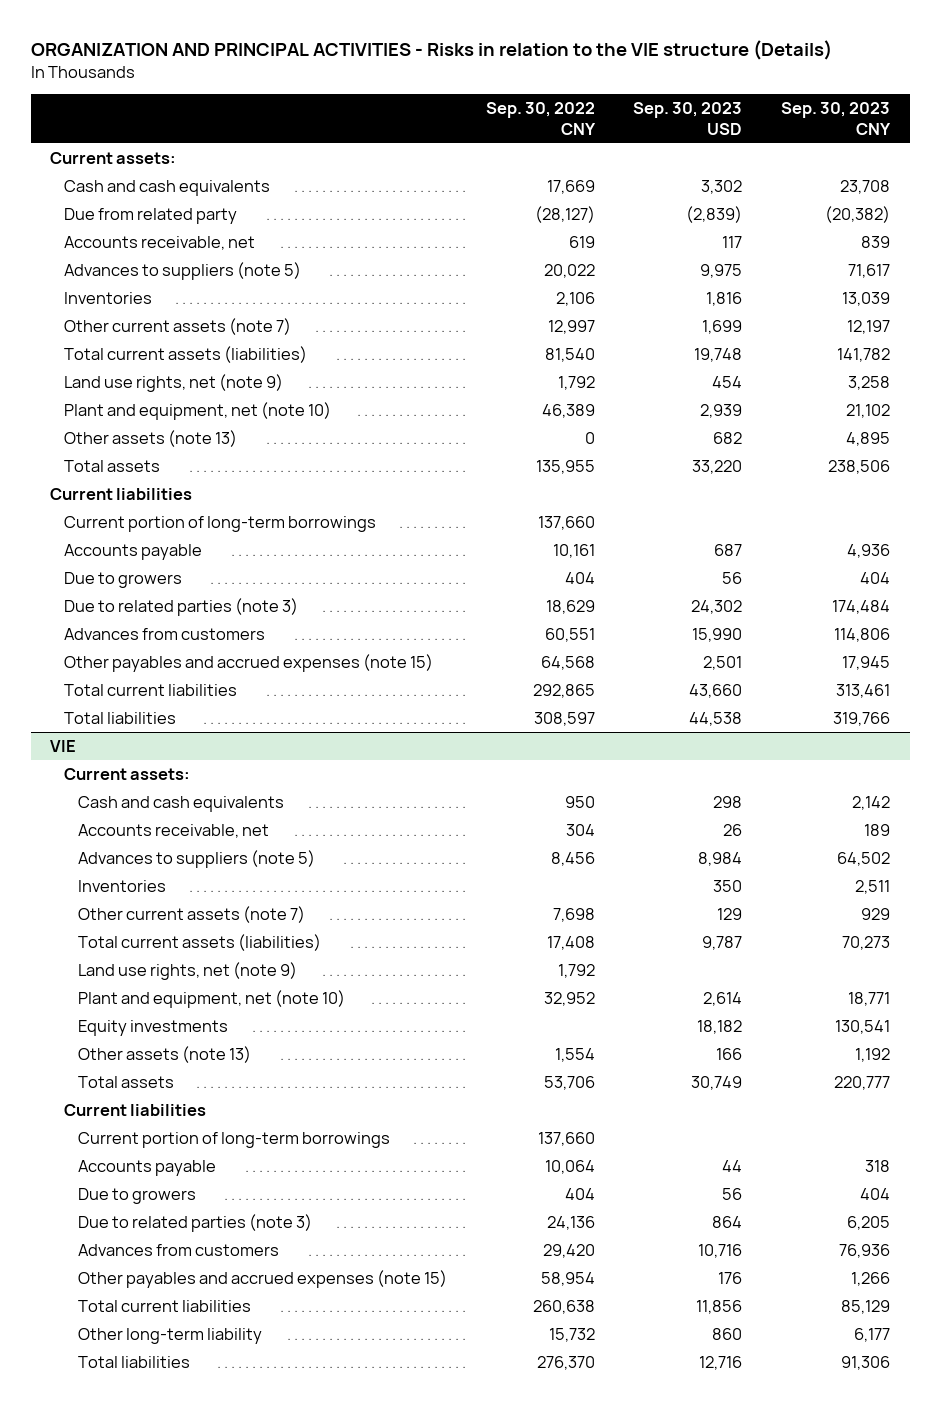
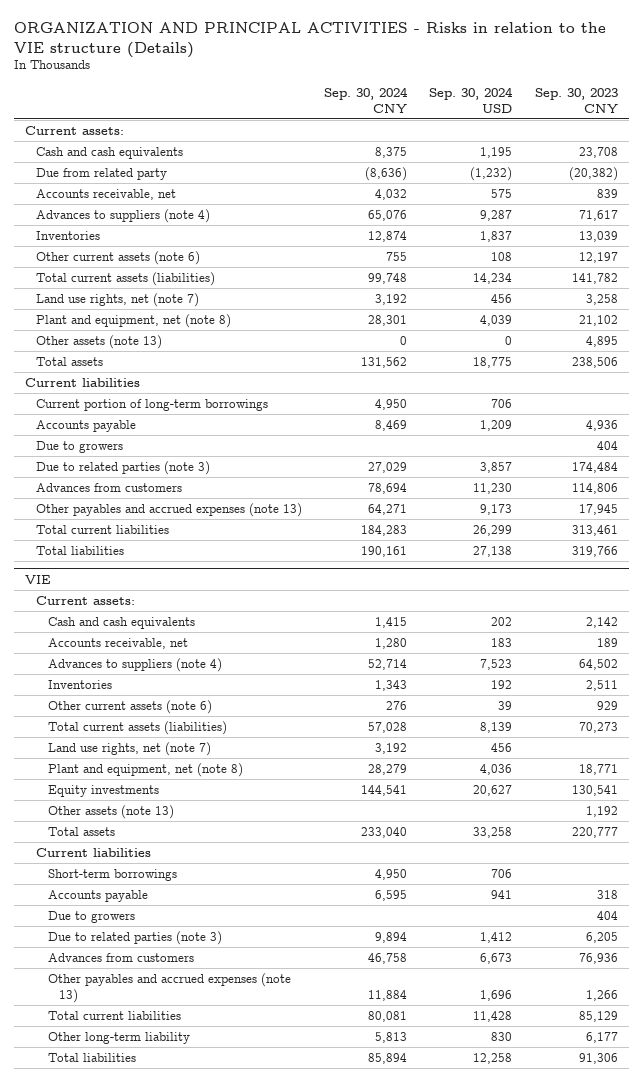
[485,102,596,136] Sep. 30, 2022 CNY -> none
[633,102,743,136] Sep. 30, 2023 USD -> none
none -> [324,86,409,113] Sep. 30, 2024 CNY
none -> [429,86,514,113] Sep. 30, 2024 USD
[63,261,301,280] Advances to suppliers (note 5) -> [36,208,211,223] Advances to suppliers (note 4)
[63,317,291,335] Other current assets (note 7) -> [36,250,201,265] Other current assets (note 6)
[63,373,283,392] Land use rights, net (note 9) -> [36,292,200,307] Land use rights, net (note 7)
[63,401,331,420] Plant and equipment, net (note 10) -> [36,313,232,328] Plant and equipment, net (note 8)
[63,653,433,672] Other payables and accrued expenses (note 15) -> [36,502,303,517] Other payables and accrued expenses (note 13)
[77,849,315,868] Advances to suppliers (note 5) -> [47,657,222,672] Advances to suppliers (note 4)
[77,905,305,923] Other current assets (note 7) -> [47,699,212,714] Other current assets (note 6)
[77,961,297,980] Land use rights, net (note 9) -> [47,741,211,756] Land use rights, net (note 7)
[77,989,345,1008] Plant and equipment, net (note 10) -> [47,762,243,777] Plant and equipment, net (note 8)
[77,1131,390,1148] Current portion of long-term borrowings -> none
none -> [47,868,177,881] Short-term borrowings
[77,1269,447,1288] Other payables and accrued expenses (note 15) -> [47,972,291,1003] Other payables and accrued expenses (note 13)

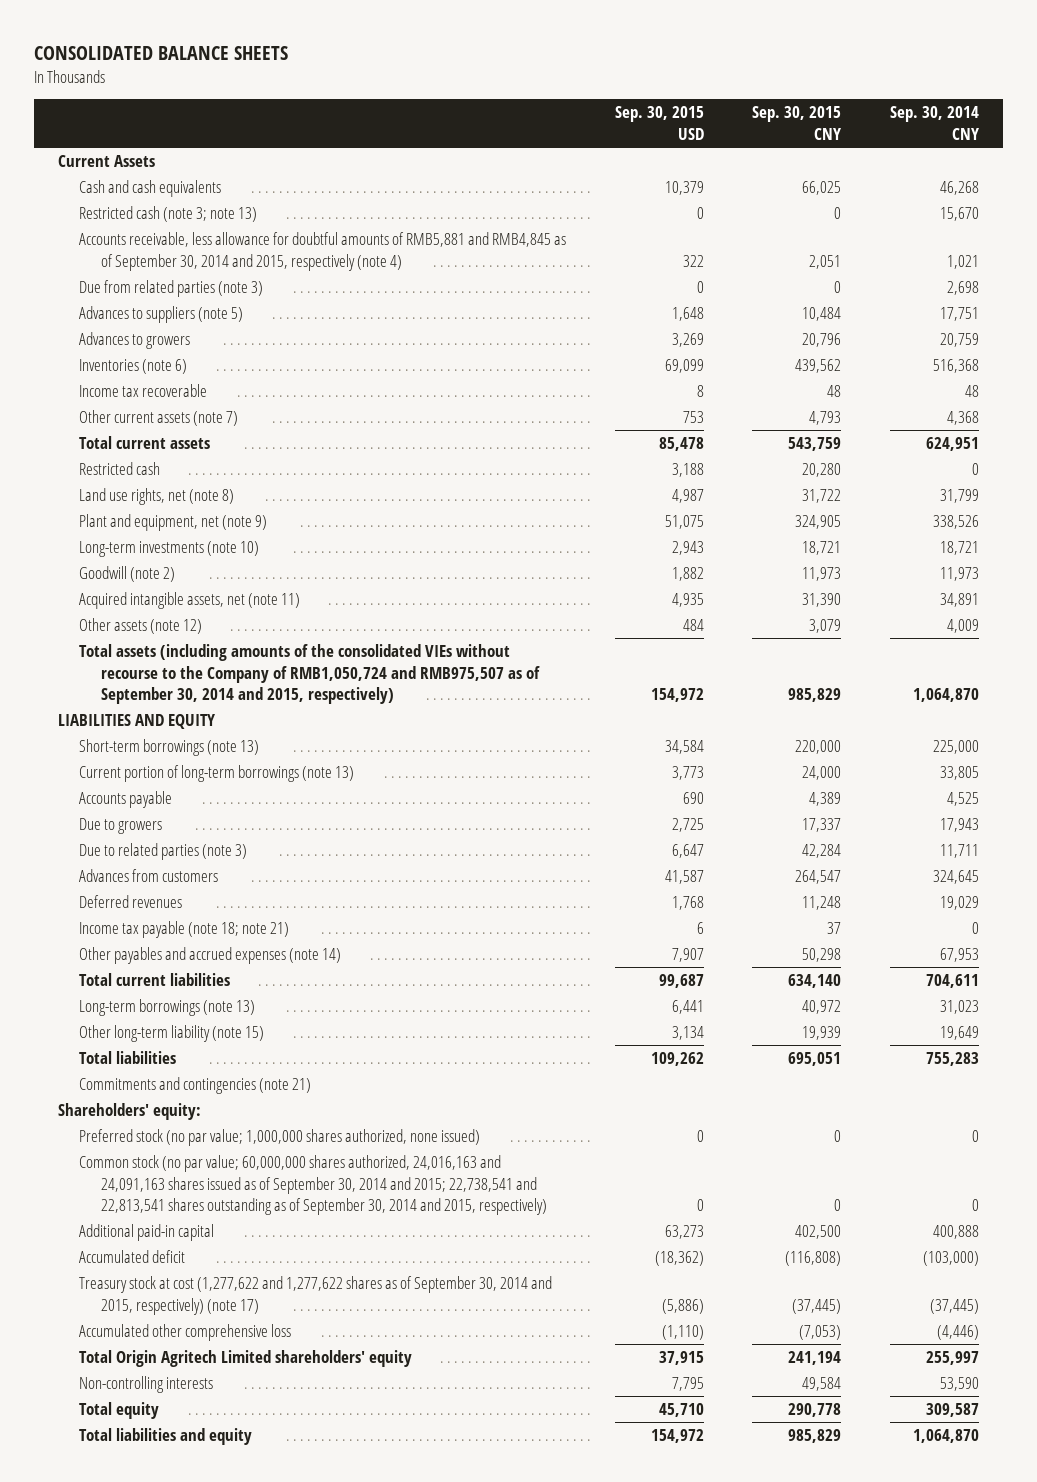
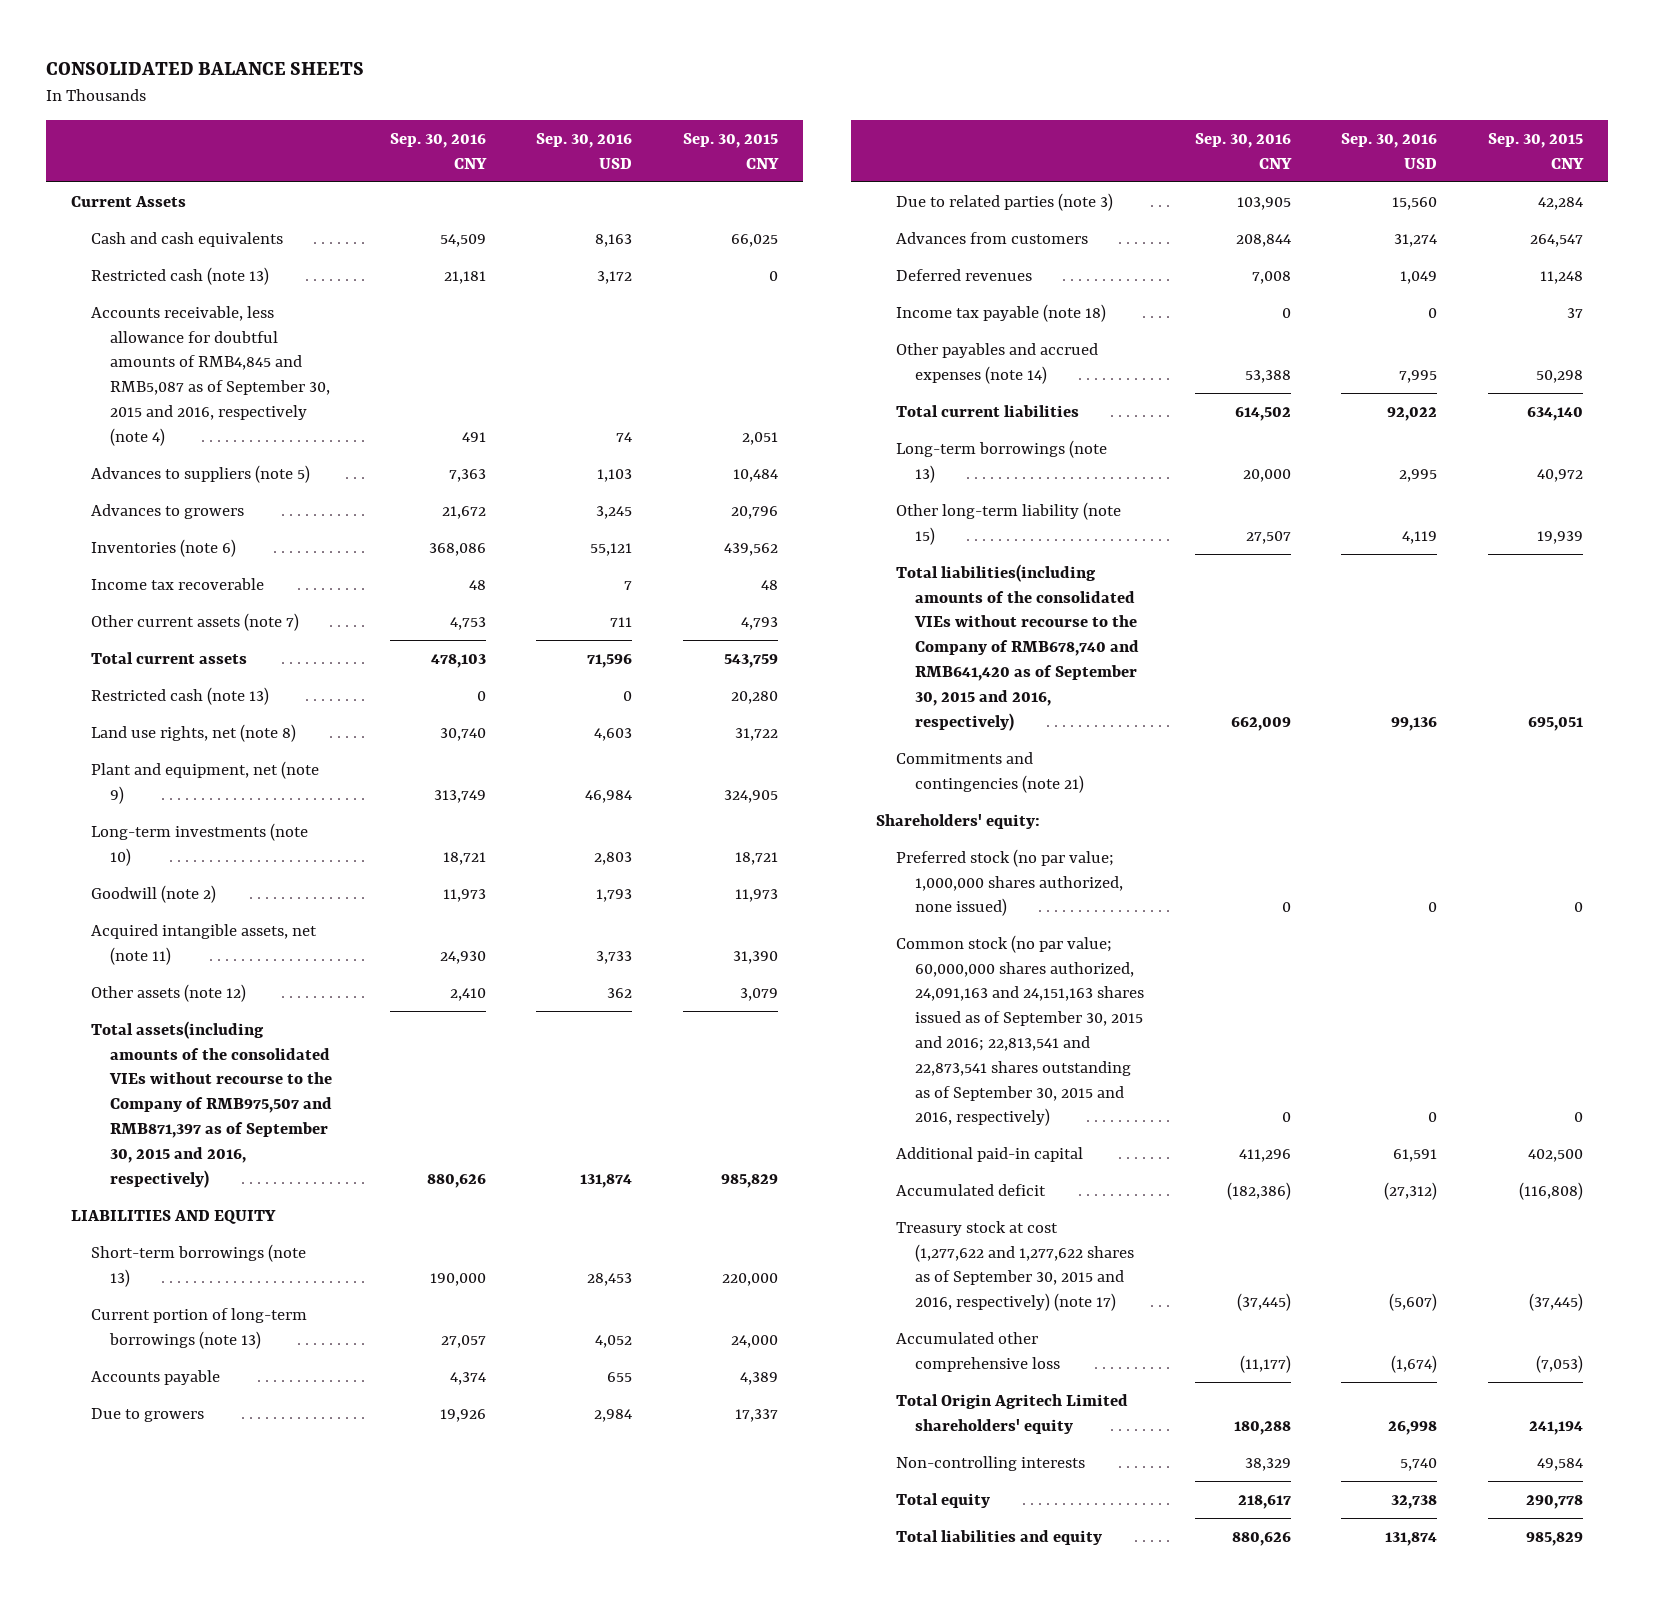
[614,106,704,141] Sep. 30, 2015 USD -> none
[889,106,979,141] Sep. 30, 2014 CNY -> none
none -> [389,132,487,169] Sep. 30, 2016 CNY
none -> [536,132,633,169] Sep. 30, 2016 USD
[79,280,264,298] Due from related parties (note 3) -> none
[79,206,258,223] Restricted cash (note 3; note 13) -> [90,266,269,285] Restricted cash (note 13)
[79,232,567,271] Accounts receivable, less allowance for doubtful amounts of RMB5,881 and RMB4,845 as of September 30, 2014 and 2015, respectively (note 4) -> [90,305,331,446] Accounts receivable, less allowance for doubtful amounts of RMB4,845 and RMB5,087 as of September 30, 2015 and 2016, respectively (note 4)
[79,462,161,476] Restricted cash -> [90,686,269,705] Restricted cash (note 13)
[79,644,540,705] Total assets (including amounts of the consolidated VIEs without recourse to the Company of RMB1,050,724 and RMB975,507 as of September 30, 2014 and 2015, respectively) -> [90,1020,333,1188] Total assets(including amounts of the consolidated VIEs without recourse to the Company of RMB975,507 and RMB871,397 as of September 30, 2015 and 2016, respectively)
[79,921,290,939] Income tax payable (note 18; note 21) -> [895,303,1106,322] Income tax payable (note 18)
[79,1051,177,1065] Total liabilities -> [895,563,1140,731] Total liabilities(including amounts of the consolidated VIEs without recourse to the Company of RMB678,740 and RMB641,420 as of September 30, 2015 and 2016, respectively)
[79,1155,547,1216] Common stock (no par value; 60,000,000 shares authorized, 24,016,163 and 24,091,163 shares issued as of September 30, 2014 and 2015; 22,738,541 and 22,813,541 shares outstanding as of September 30, 2014 and 2015, respectively) -> [895,934,1145,1127] Common stock (no par value; 60,000,000 shares authorized, 24,091,163 and 24,151,163 shares issued as of September 30, 2015 and 2016; 22,813,541 and 22,873,541 shares outstanding as of September 30, 2015 and 2016, respectively)
[79,1276,553,1315] Treasury stock at cost (1,277,622 and 1,277,622 shares as of September 30, 2014 and 2015, respectively) (note 17) -> [895,1220,1135,1312] Treasury stock at cost (1,277,622 and 1,277,622 shares as of September 30, 2015 and 2016, respectively) (note 17)

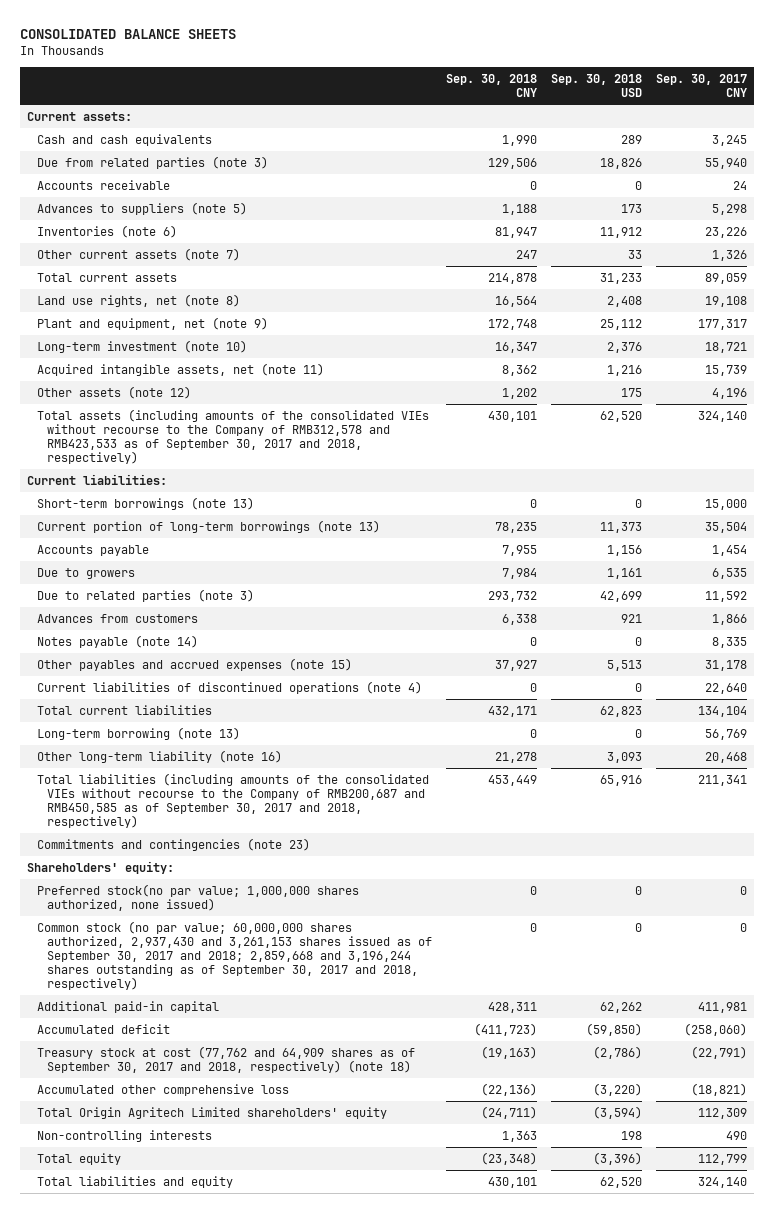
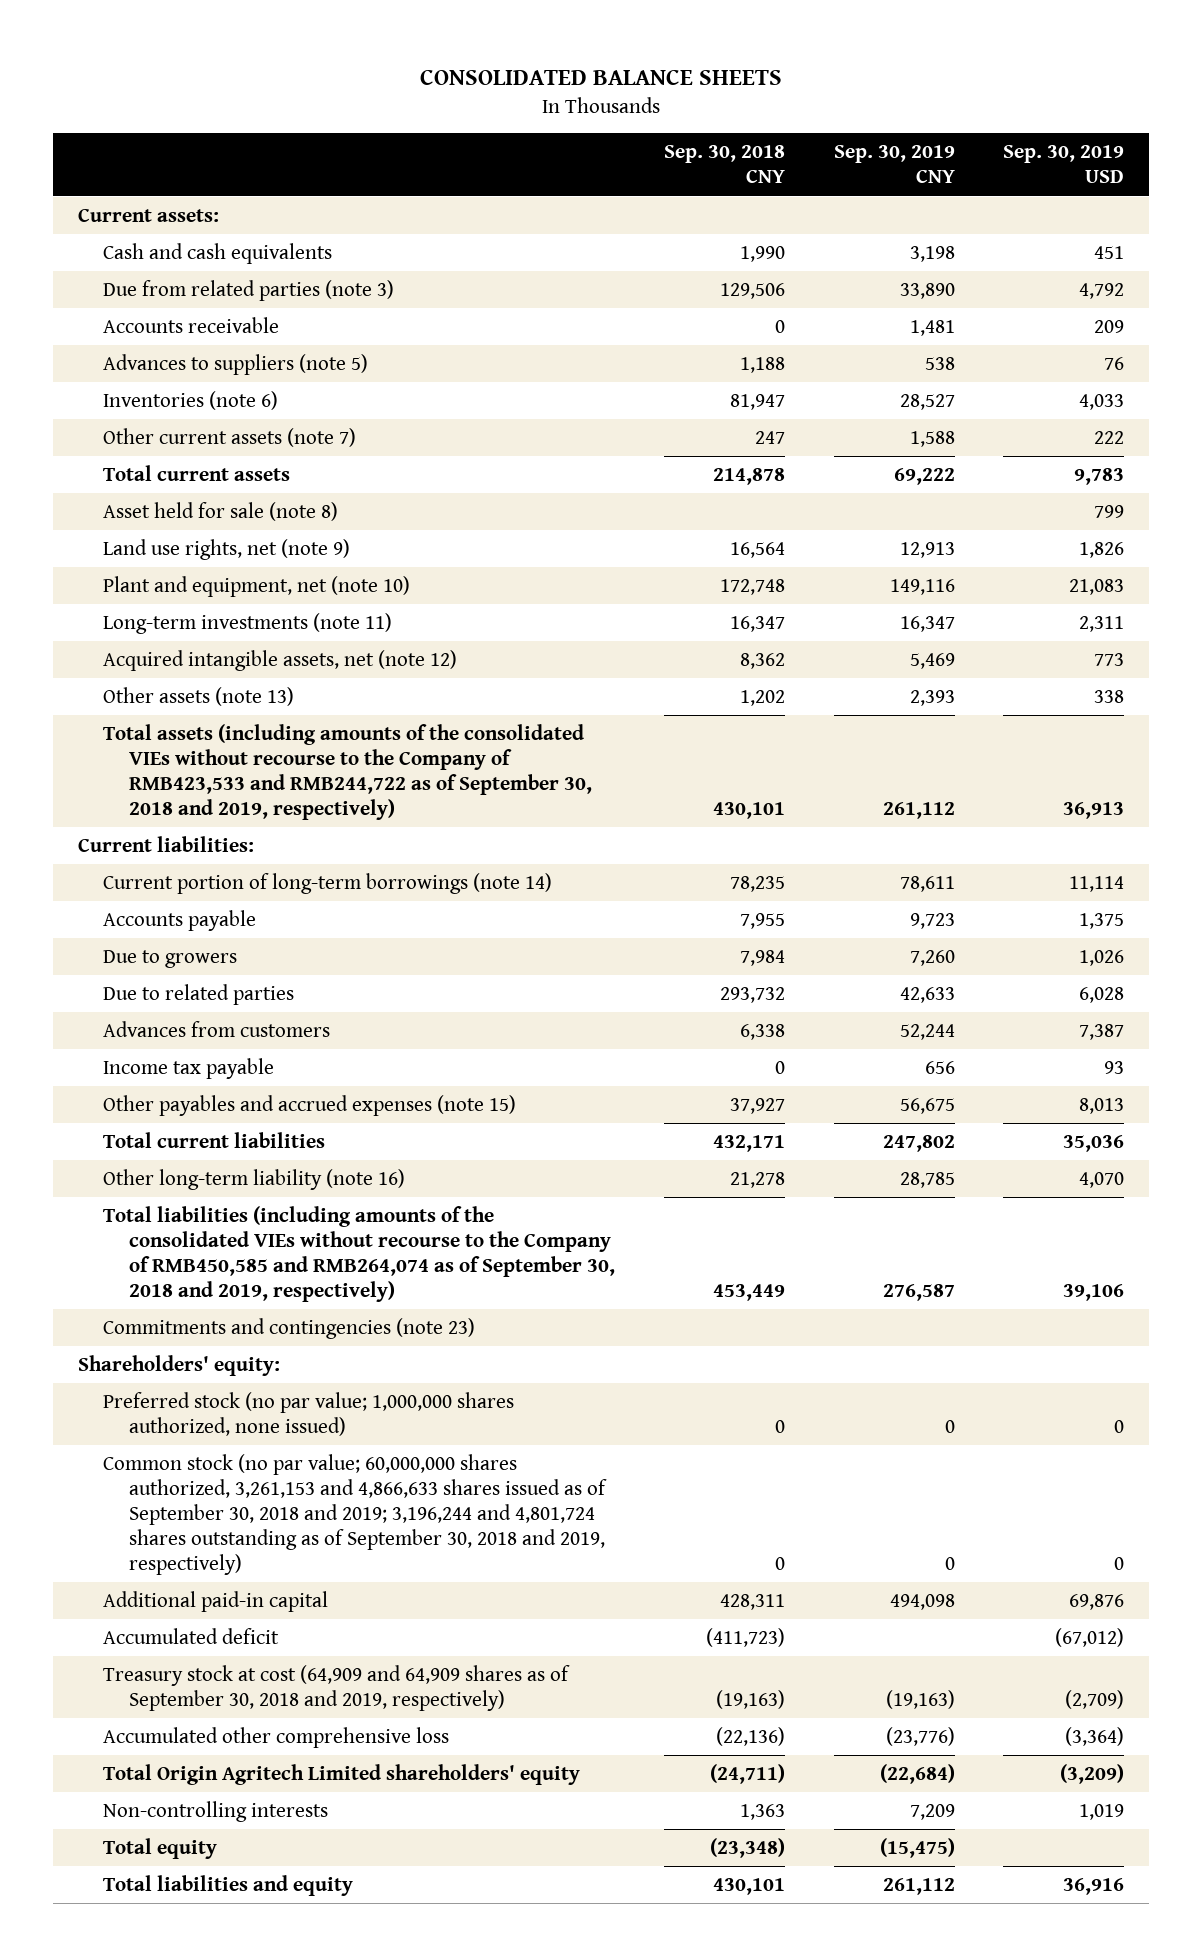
[550,74,642,98] Sep. 30, 2018 USD -> none
[656,74,748,98] Sep. 30, 2017 CNY -> none
none -> [833,145,955,184] Sep. 30, 2019 CNY
none -> [1003,145,1125,184] Sep. 30, 2019 USD
none -> [103,502,339,522] Asset held for sale (note 8)
[36,293,240,307] Land use rights, net (note 8) -> [103,539,351,561] Land use rights, net (note 9)
[36,316,268,330] Plant and equipment, net (note 9) -> [103,576,411,598] Plant and equipment, net (note 10)
[36,339,247,353] Long-term investment (note 10) -> [103,613,393,635] Long-term investments (note 11)
[36,362,324,376] Acquired intangible assets, net (note 11) -> [103,650,458,672] Acquired intangible assets, net (note 12)
[36,385,191,399] Other assets (note 12) -> [103,687,295,707] Other assets (note 13)
[36,408,429,465] Total assets (including amounts of the consolidated VIEs without recourse to the Company of RMB312,578 and RMB423,533 as of September 30, 2017 and 2018, respectively) -> [103,724,593,820] Total assets (including amounts of the consolidated VIEs without recourse to the Company of RMB423,533 and RMB244,722 as of September 30, 2018 and 2019, respectively)
[36,496,254,510] Short-term borrowings (note 13) -> none
[36,519,380,533] Current portion of long-term borrowings (note 13) -> [103,873,553,895] Current portion of long-term borrowings (note 14)
[36,588,254,602] Due to related parties (note 3) -> [103,984,295,1006] Due to related parties
[36,634,198,648] Notes payable (note 14) -> none
none -> [103,1058,275,1080] Income tax payable
[36,680,422,694] Current liabilities of discontinued operations (note 4) -> none
[36,726,240,740] Long-term borrowing (note 13) -> none
[36,772,429,829] Total liabilities (including amounts of the consolidated VIEs without recourse to the Company of RMB200,687 and RMB450,585 as of September 30, 2017 and 2018, respectively) -> [103,1206,616,1302] Total liabilities (including amounts of the consolidated VIEs without recourse to the Company of RMB450,585 and RMB264,074 as of September 30, 2018 and 2019, respectively)
[36,883,359,912] Preferred stock(no par value; 1,000,000 shares authorized, none issued) -> [103,1392,515,1436] Preferred stock (no par value; 1,000,000 shares authorized, none issued)
[36,920,432,991] Common stock (no par value; 60,000,000 shares authorized, 2,937,430 and 3,261,153 shares issued as of September 30, 2017 and 2018; 2,859,668 and 3,196,244 shares outstanding as of September 30, 2017 and 2018, respectively) -> [103,1454,608,1575] Common stock (no par value; 60,000,000 shares authorized, 3,261,153 and 4,866,633 shares issued as of September 30, 2018 and 2019; 3,196,244 and 4,801,724 shares outstanding as of September 30, 2018 and 2019, respectively)
[36,1045,415,1074] Treasury stock at cost (77,762 and 64,909 shares as of September 30, 2017 and 2018, respectively) (note 18) -> [103,1665,571,1711] Treasury stock at cost (64,909 and 64,909 shares as of September 30, 2018 and 2019, respectively)

